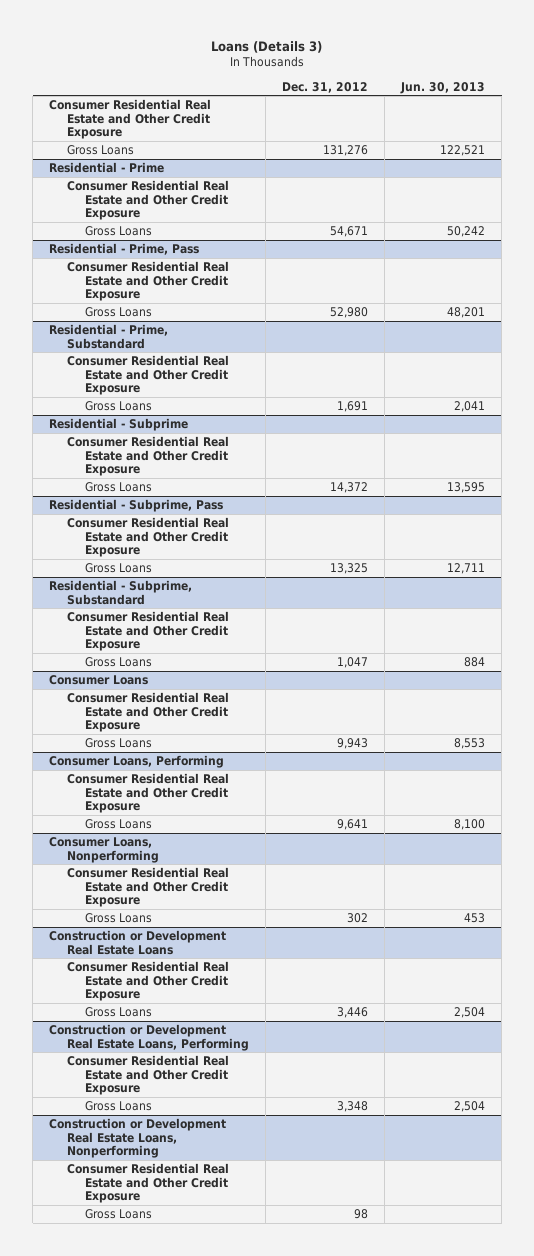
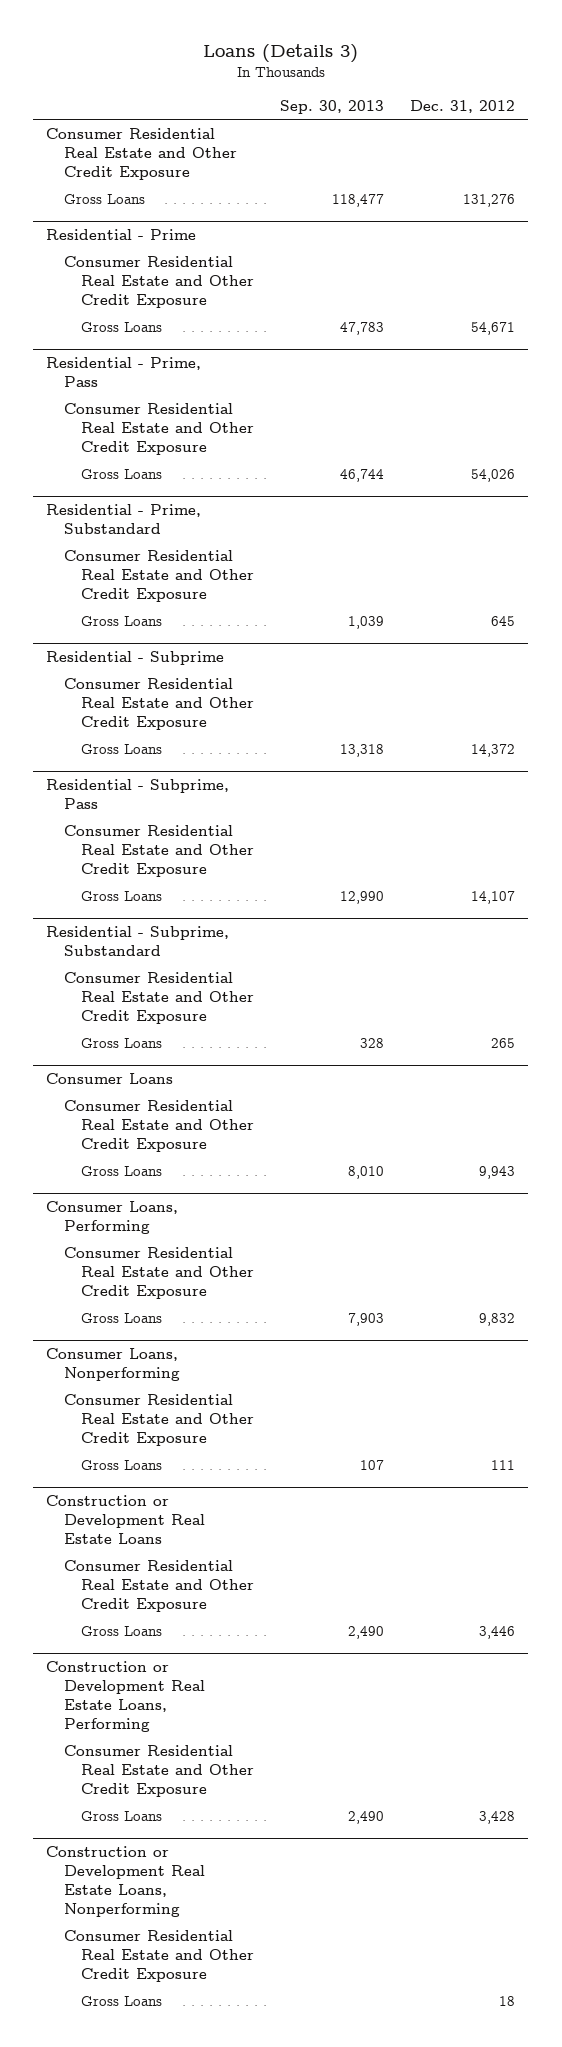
[400,81,486,94] Jun. 30, 2013 -> none
none -> [279,100,384,115] Sep. 30, 2013
[330,307,369,319] 52,980 -> [471,468,516,482] 54,026
[337,401,369,413] 1,691 -> [491,615,516,626] 645
[330,563,369,575] 13,325 -> [471,890,516,904] 14,107
[337,657,369,669] 1,047 -> [491,1037,516,1048] 265
[337,819,369,831] 9,641 -> [479,1312,516,1326] 9,832
[347,913,369,924] 302 -> [491,1459,516,1470] 111
[337,1101,369,1113] 3,348 -> [479,1810,516,1824] 3,428
[354,1209,369,1220] 98 -> [499,1995,516,2006] 18

